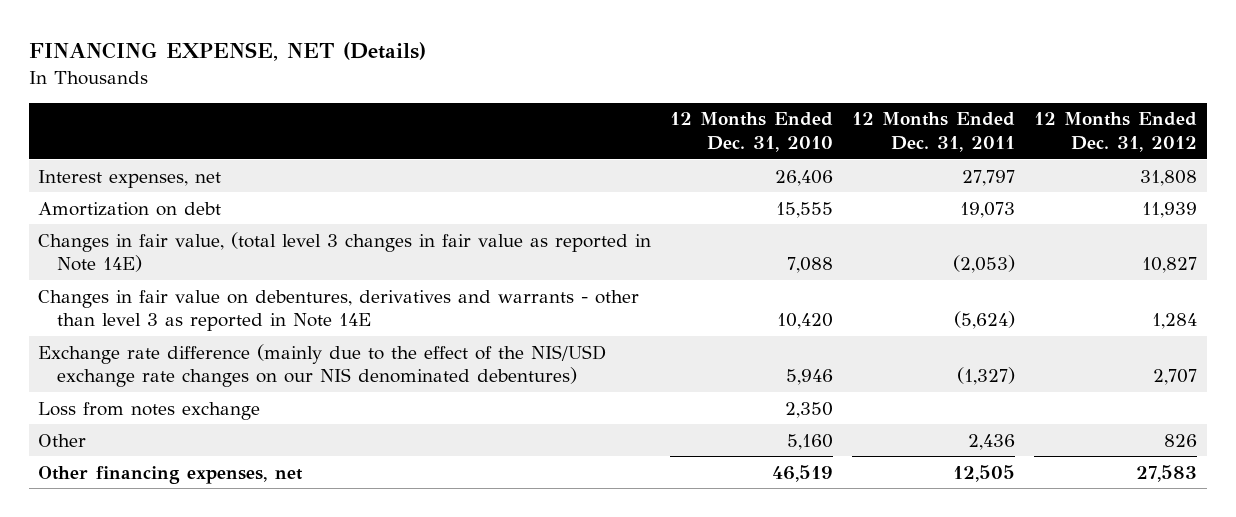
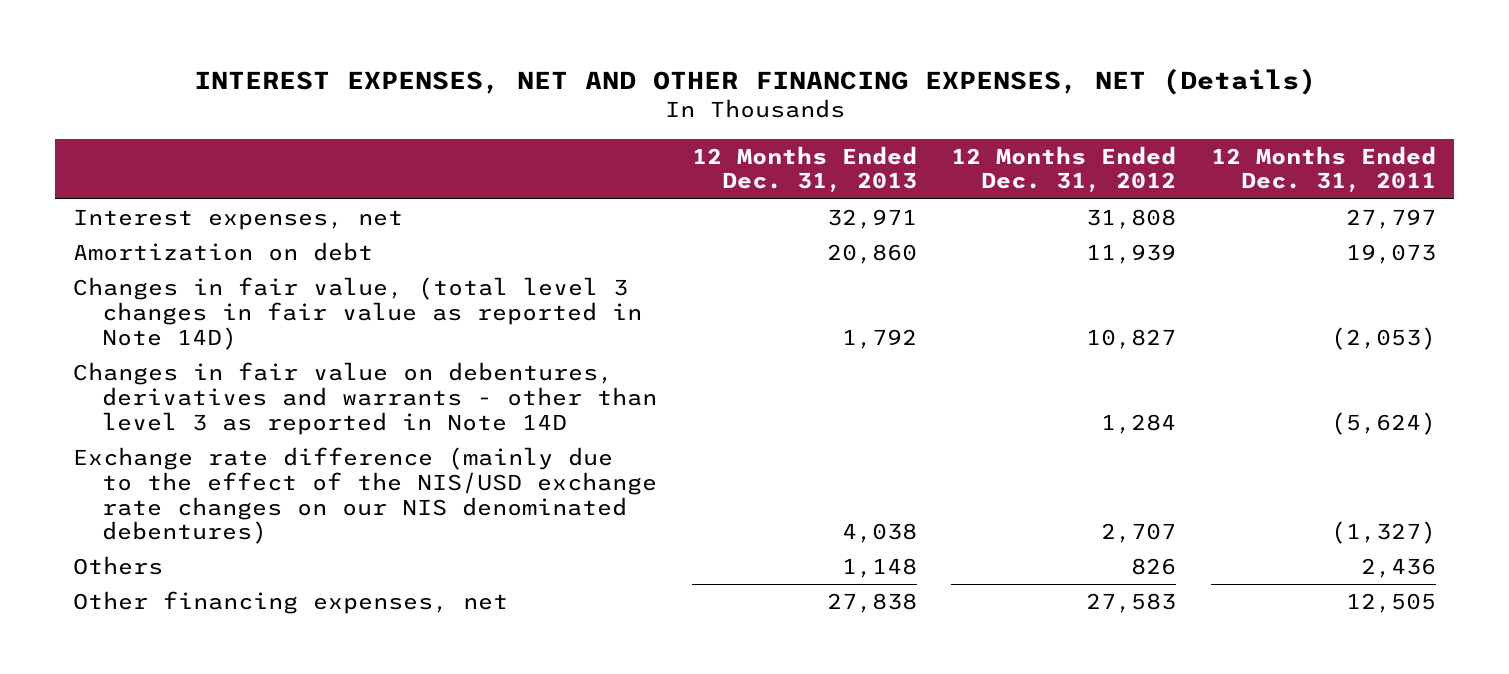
[28,42,426,62] FINANCING EXPENSE, NET (Details) -> [193,67,1316,95] INTEREST EXPENSES, NET AND OTHER FINANCING EXPENSES, NET (Details)
[670,112,834,153] 12 Months Ended Dec. 31, 2010 -> none
none -> [691,145,917,193] 12 Months Ended Dec. 31, 2013
[38,231,652,273] Changes in fair value, (total level 3 changes in fair value as reported in Note 14E) -> [72,277,642,350] Changes in fair value, (total level 3 changes in fair value as reported in Note 14D)
[38,289,640,332] Changes in fair value on debentures, derivatives and warrants - other than level 3 as reported in Note 14E -> [72,362,657,435] Changes in fair value on debentures, derivatives and warrants - other than level 3 as reported in Note 14D
[38,401,261,420] Loss from notes exchange -> none
[38,433,87,447] Other -> [72,556,163,576] Others

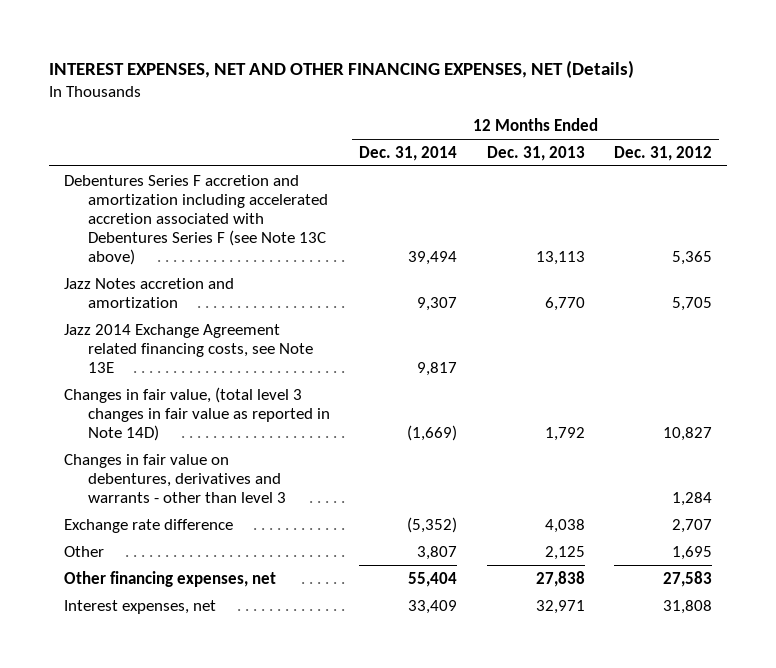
[1211,145,1437,193] 12 Months Ended Dec. 31, 2011 -> none
none -> [359,146,458,162] Dec. 31, 2014
[72,242,373,262] Amortization on debt -> none
none -> [63,174,329,266] Debentures Series F accretion and amortization including accelerated accretion associated with Debentures Series F (see Note 13C above)
none -> [63,277,234,308] Jazz Notes accretion and amortization
none -> [63,323,314,373] Jazz 2014 Exchange Agreement related financing costs, see Note 13E
[72,362,657,435] Changes in fair value on debentures, derivatives and warrants - other than level 3 as reported in Note 14D -> [63,453,287,503] Changes in fair value on debentures, derivatives and warrants - other than level 3
[72,447,657,545] Exchange rate difference (mainly due to the effect of the NIS/USD exchange rate changes on our NIS denominated debentures) -> [63,518,233,533] Exchange rate difference
[72,556,163,576] Others -> [63,545,104,557] Other
[841,558,917,579] 1,148 -> [544,545,585,560] 2,125
[1131,558,1177,576] 826 -> [671,545,712,560] 1,695
[72,209,403,231] Interest expenses, net -> [63,599,216,614] Interest expenses, net

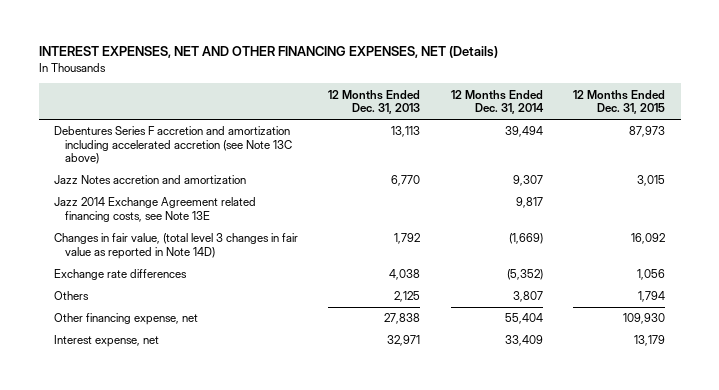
[613,146,712,162] Dec. 31, 2012 -> none
none -> [573,89,666,115] 12 Months Ended Dec. 31, 2015
[63,174,329,266] Debentures Series F accretion and amortization including accelerated accretion associated with Debentures Series F (see Note 13C above) -> [53,126,293,165] Debentures Series F accretion and amortization including accelerated accretion (see Note 13C above)
[63,453,287,503] Changes in fair value on debentures, derivatives and warrants - other than level 3 -> none
[63,518,233,533] Exchange rate difference -> [53,269,187,281] Exchange rate differences
[63,545,104,557] Other -> [53,291,89,301] Others
[63,570,276,587] Other financing expenses, net -> [53,313,198,326] Other financing expense, net
[63,599,216,614] Interest expenses, net -> [53,335,159,348] Interest expense, net

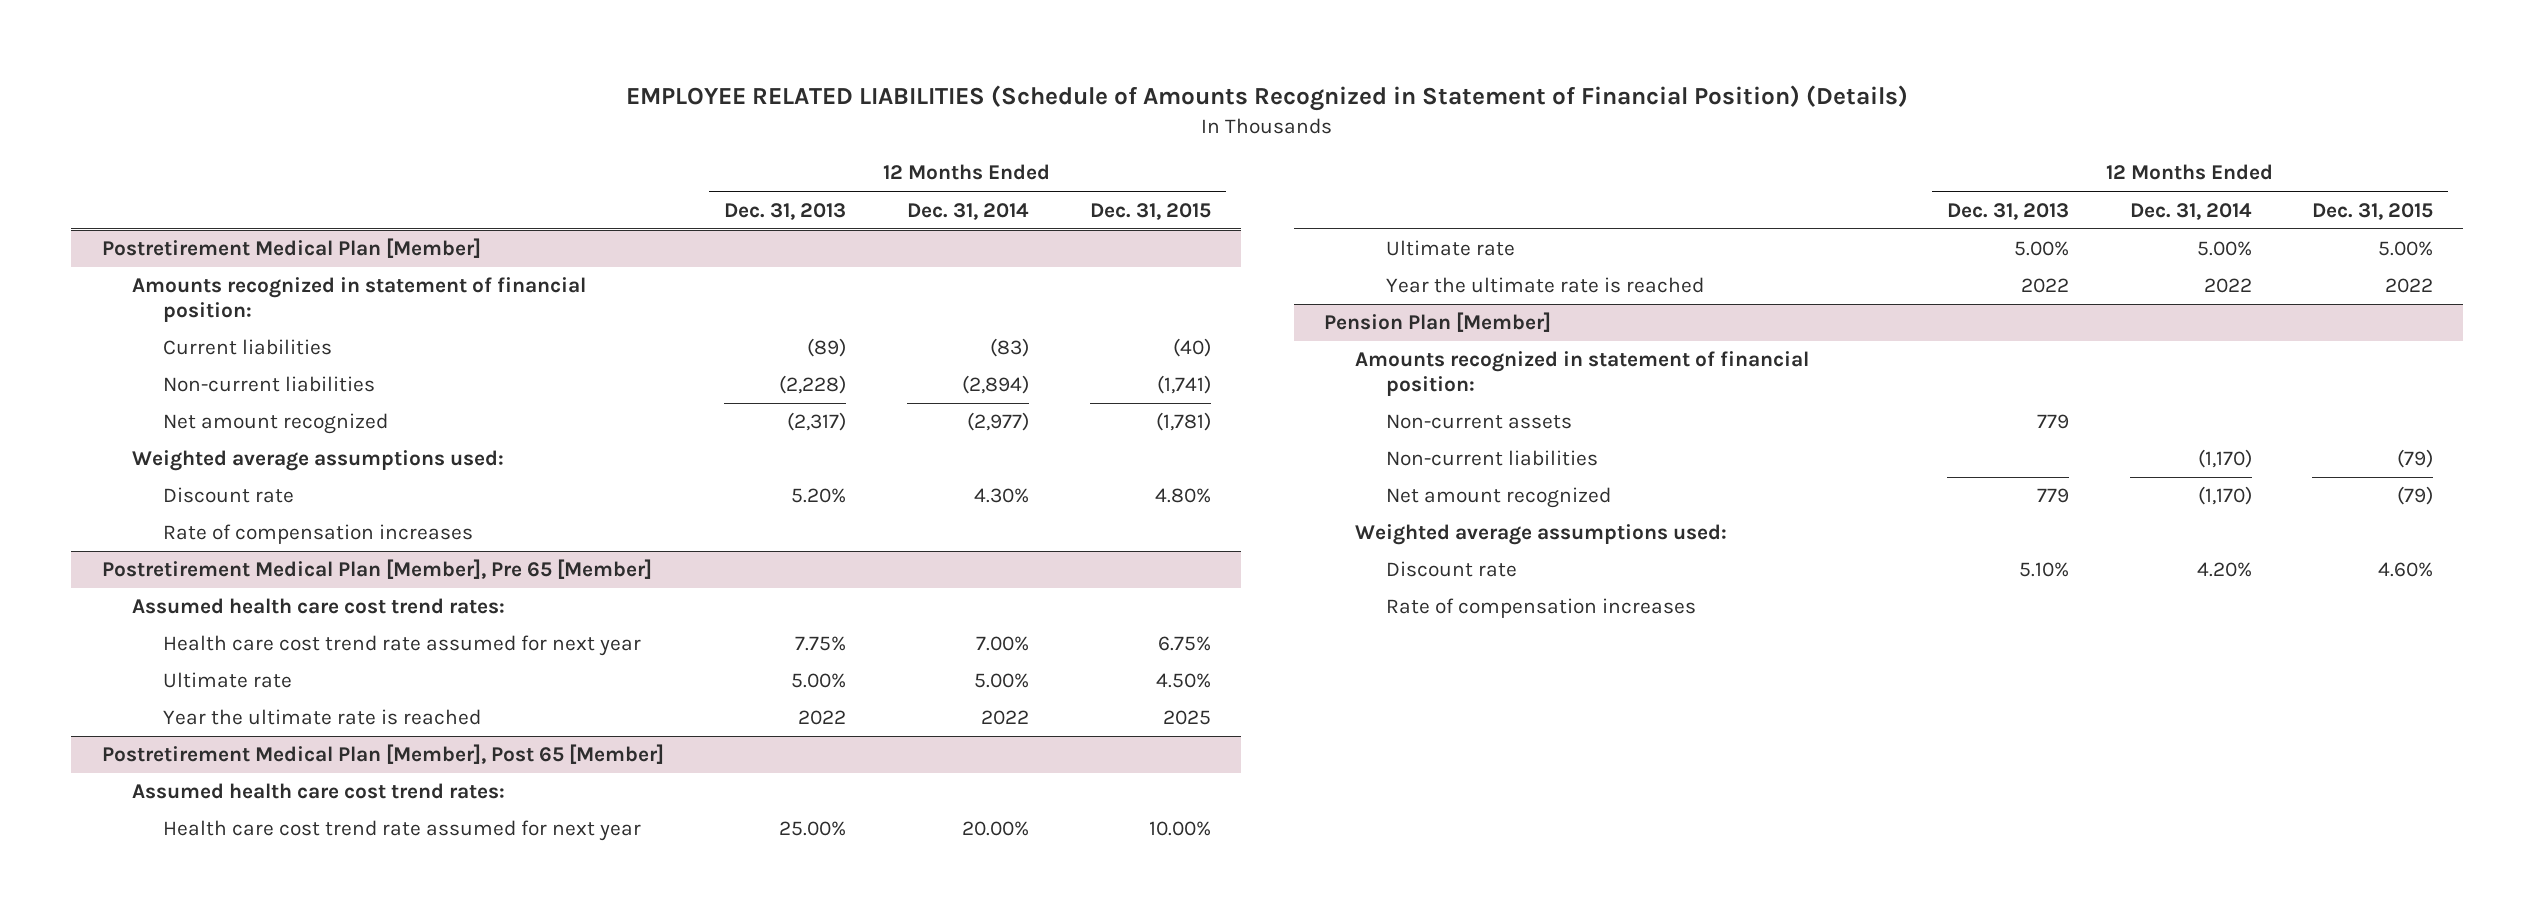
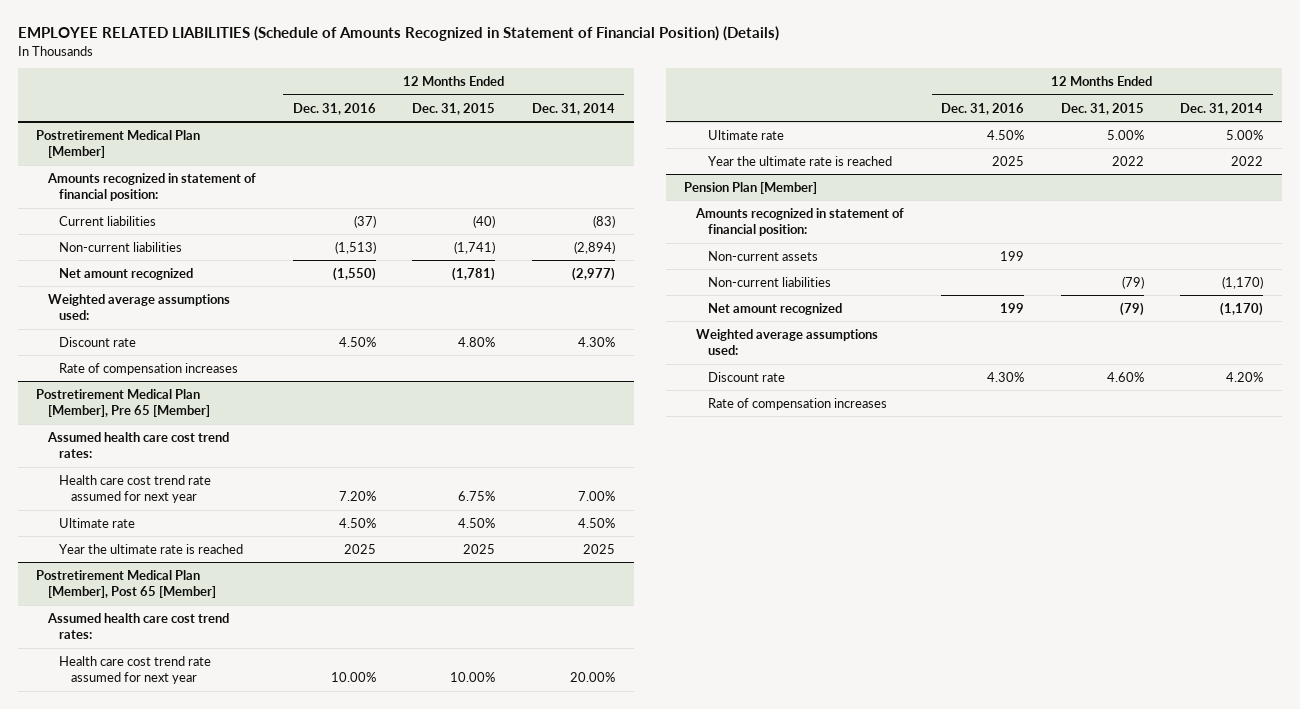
[724,202,847,220] Dec. 31, 2013 -> none
none -> [292,102,376,115] Dec. 31, 2016
[973,673,1029,689] 5.00% -> [578,517,616,528] 4.50%
[980,710,1029,726] 2022 -> [583,543,616,554] 2025

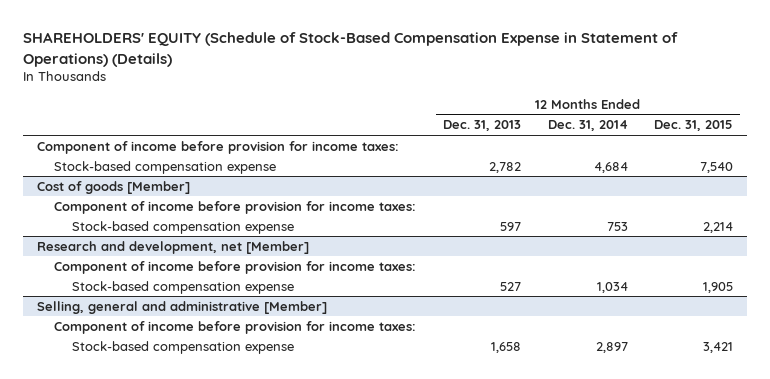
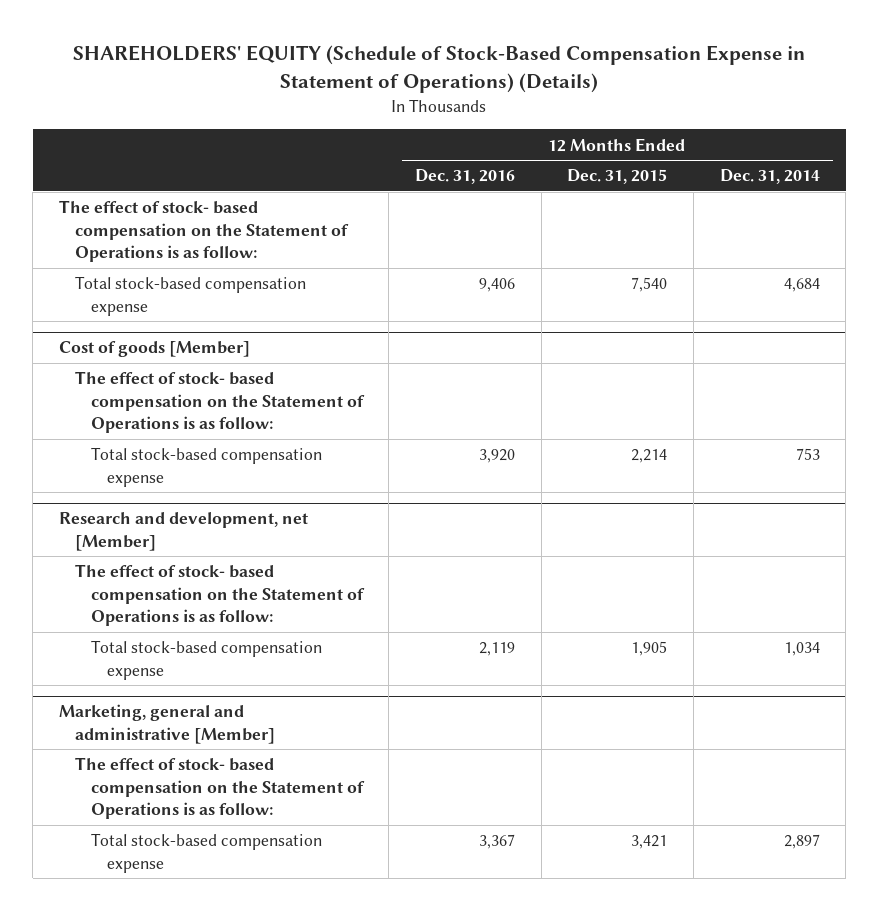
[443,120,522,132] Dec. 31, 2013 -> none
none -> [415,169,516,185] Dec. 31, 2016
[36,140,399,154] Component of income before provision for income taxes: -> [59,200,349,263] The effect of stock- based compensation on the Statement of Operations is as follow:
[54,160,277,174] Stock-based compensation expense -> [74,276,306,316] Total stock-based compensation expense
[54,200,417,214] Component of income before provision for income taxes: -> [74,371,365,434] The effect of stock- based compensation on the Statement of Operations is as follow:
[72,220,295,234] Stock-based compensation expense -> [90,447,322,487] Total stock-based compensation expense
[54,260,417,274] Component of income before provision for income taxes: -> [74,564,365,627] The effect of stock- based compensation on the Statement of Operations is as follow:
[72,280,295,294] Stock-based compensation expense -> [90,640,322,680] Total stock-based compensation expense
[36,300,327,314] Selling, general and administrative [Member] -> [59,704,275,744] Marketing, general and administrative [Member]
[54,320,417,334] Component of income before provision for income taxes: -> [74,757,365,820] The effect of stock- based compensation on the Statement of Operations is as follow:
[72,340,295,354] Stock-based compensation expense -> [90,833,322,873] Total stock-based compensation expense

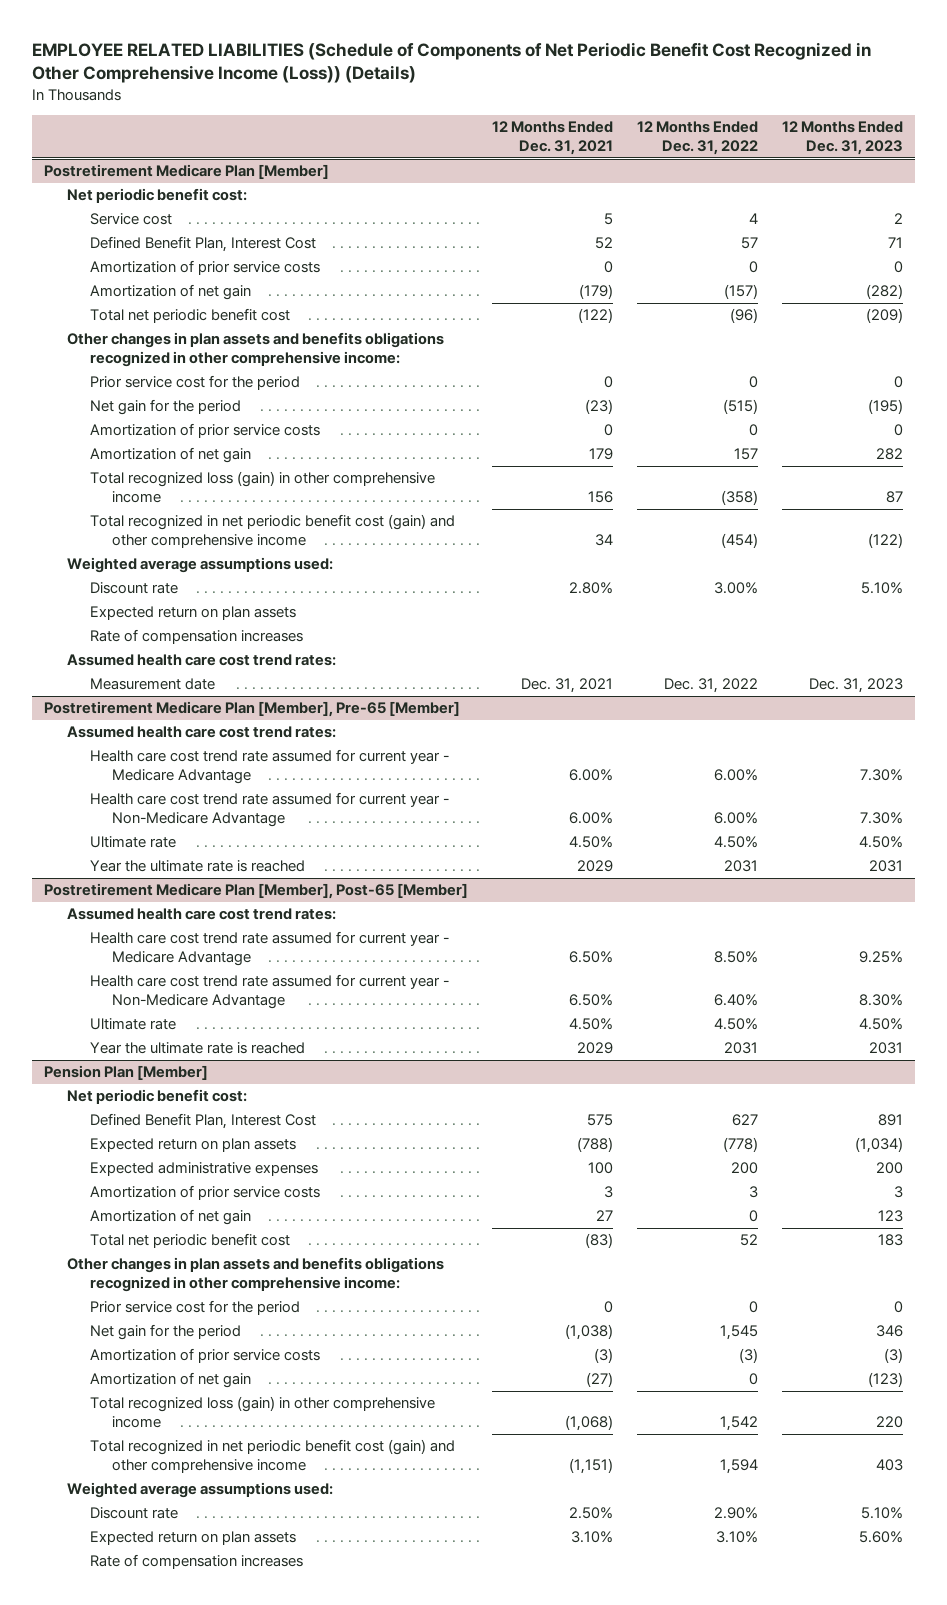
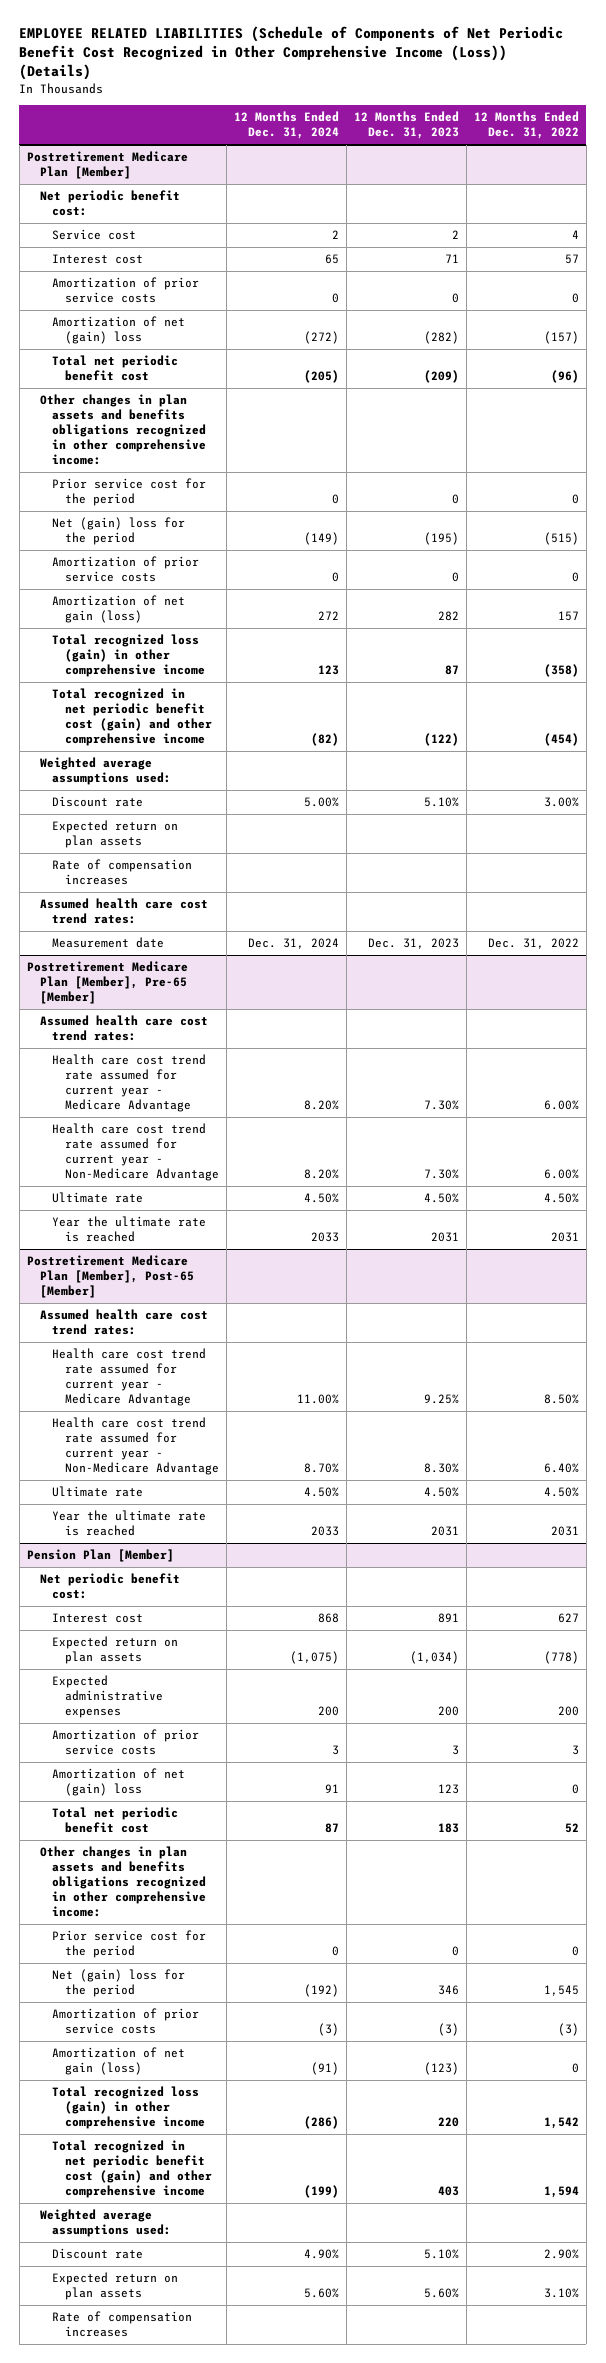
[492,121,614,156] 12 Months Ended Dec. 31, 2021 -> none
none -> [234,111,340,140] 12 Months Ended Dec. 31, 2024
[89,236,316,253] Defined Benefit Plan, Interest Cost -> [52,254,144,265] Interest cost
[89,284,251,301] Amortization of net gain -> [52,316,186,345] Amortization of net (gain) loss
[89,399,241,416] Net gain for the period -> [52,517,186,546] Net (gain) loss for the period
[89,447,251,464] Amortization of net gain -> [52,595,186,624] Amortization of net gain (loss)
[89,1113,316,1130] Defined Benefit Plan, Interest Cost -> [52,1613,144,1624] Interest cost
[89,1209,251,1226] Amortization of net gain -> [52,1768,186,1797] Amortization of net (gain) loss
[89,1324,241,1341] Net gain for the period -> [52,1969,186,1998] Net (gain) loss for the period
[89,1372,251,1389] Amortization of net gain -> [52,2047,186,2076] Amortization of net gain (loss)

